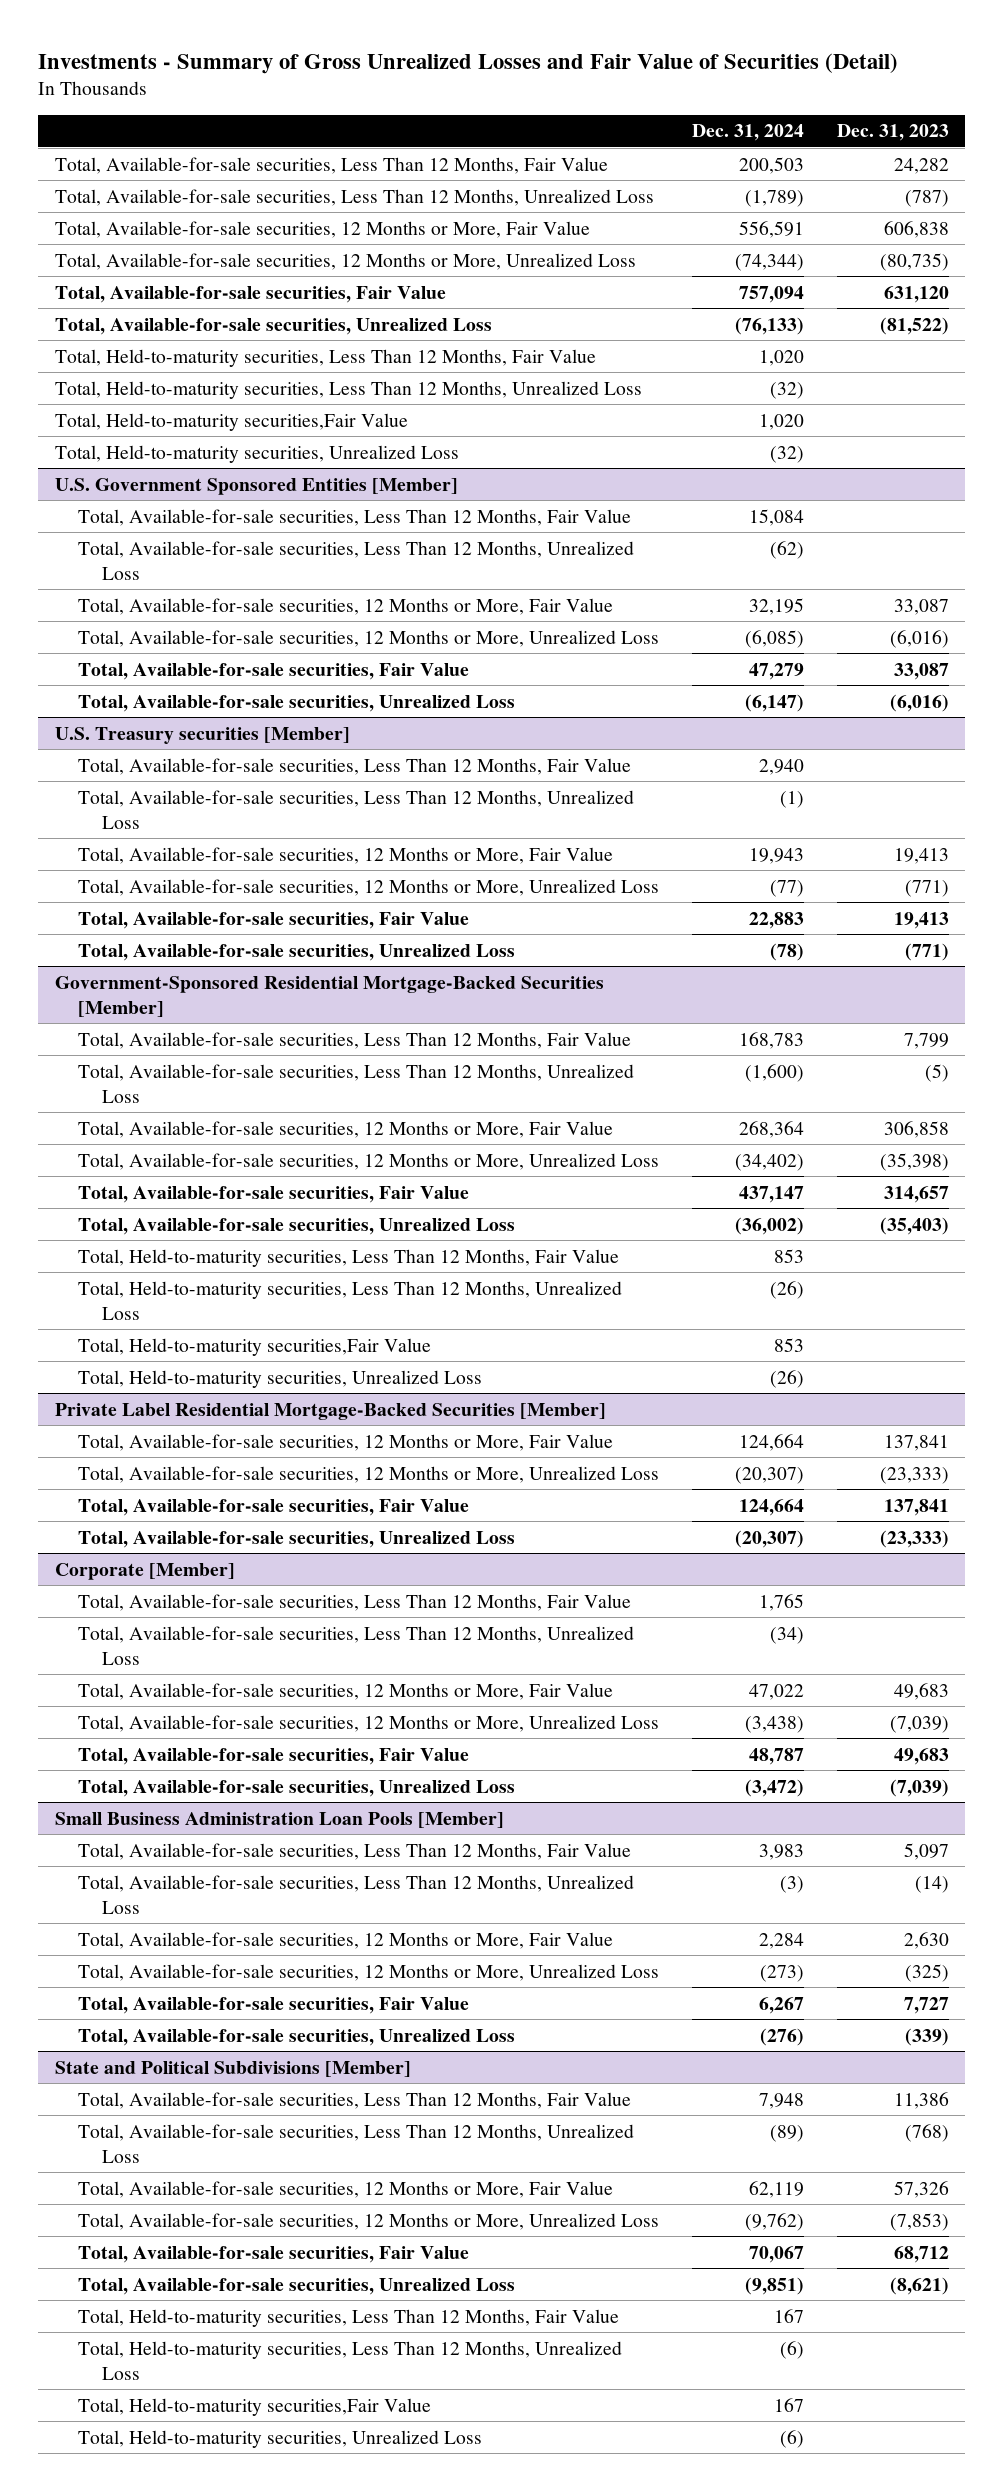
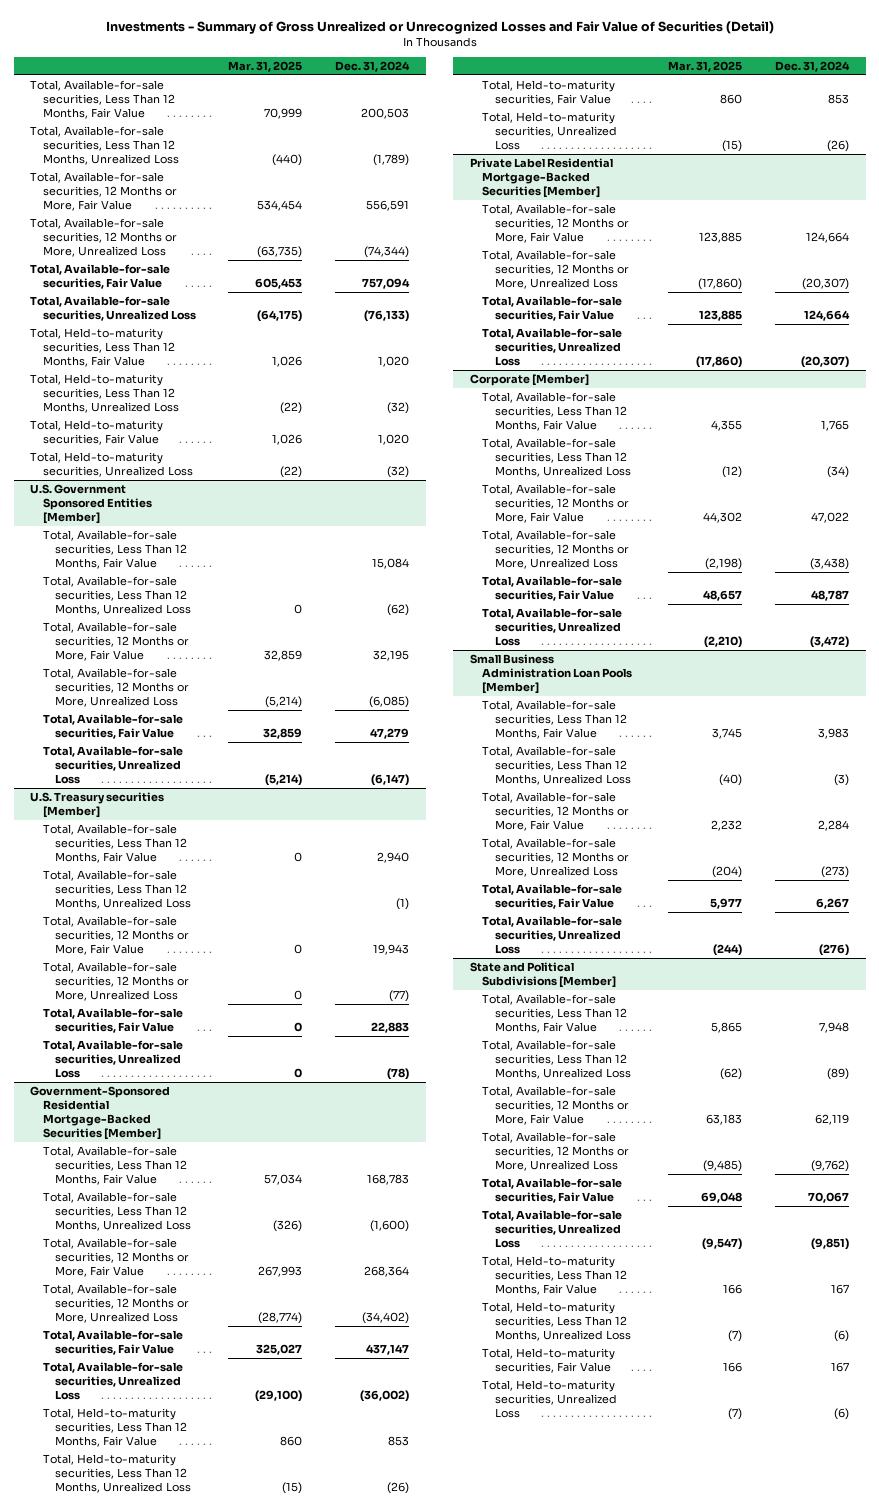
[38,52,899,74] Investments - Summary of Gross Unrealized Losses and Fair Value of Securities (Detail) -> [105,20,774,34] Investments - Summary of Gross Unrealized or Unrecognized Losses and Fair Value of Securities (Detail)
[836,124,949,142] Dec. 31, 2023 -> none
none -> [228,60,303,72] Mar. 31, 2025
[54,412,408,431] Total, Held-to-maturity securities,Fair Value -> [29,420,163,446] Total, Held-to-maturity securities, Fair Value
[78,1337,432,1356] Total, Held-to-maturity securities,Fair Value -> [482,80,616,106] Total, Held-to-maturity securities, Fair Value
[78,2397,432,2416] Total, Held-to-maturity securities,Fair Value -> [482,1348,616,1374] Total, Held-to-maturity securities, Fair Value

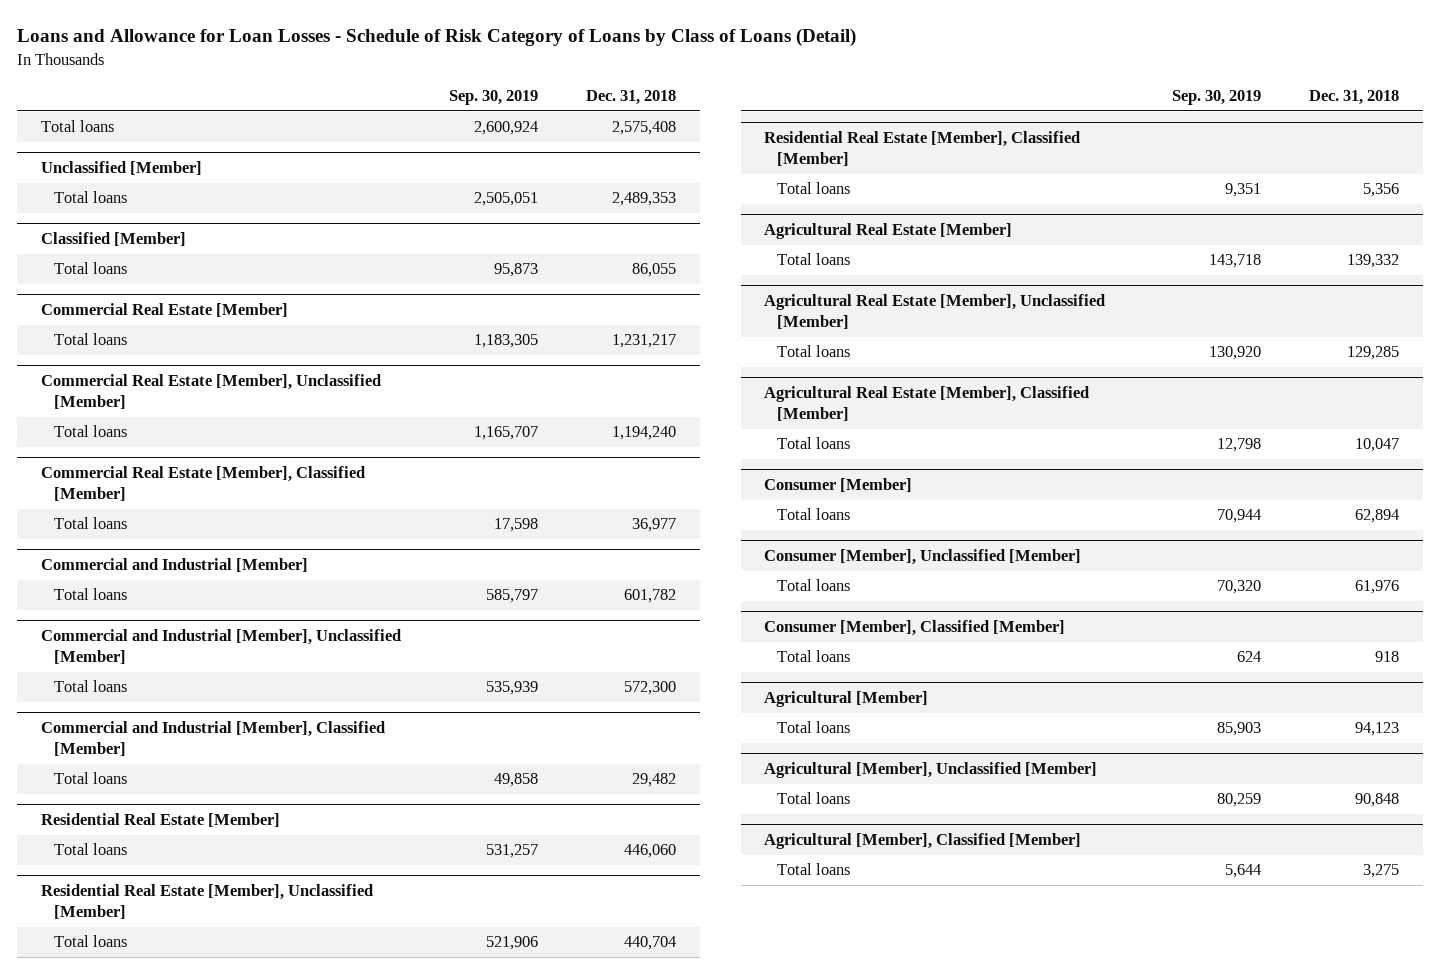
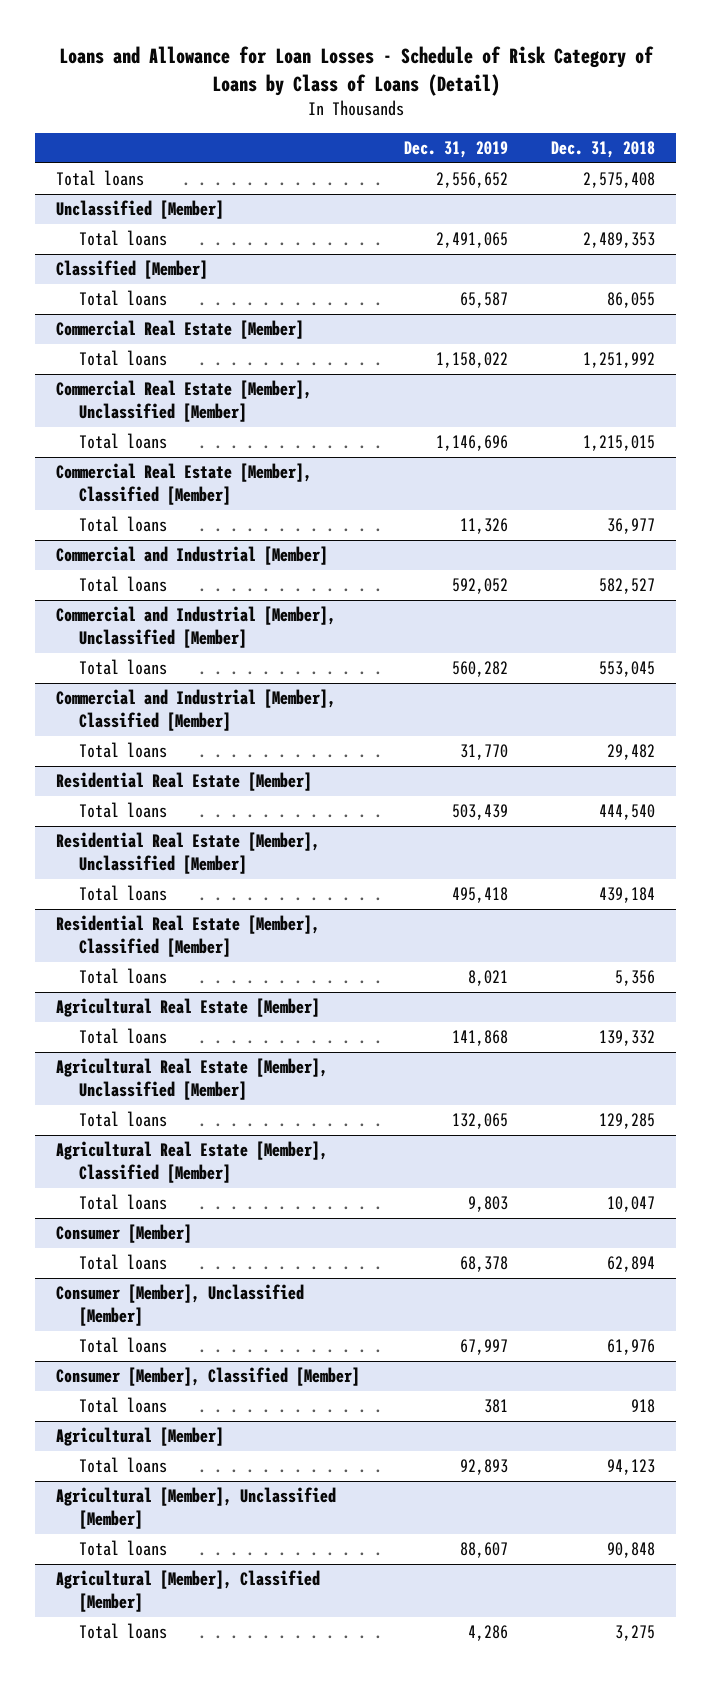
[448,90,538,106] Sep. 30, 2019 -> none
none -> [403,141,508,159] Dec. 31, 2019
[611,334,676,349] 1,231,217 -> [582,352,655,369] 1,251,992
[611,426,676,441] 1,194,240 -> [582,435,655,452] 1,215,015
[623,589,676,604] 601,782 -> [598,578,655,595] 582,527
[623,681,676,696] 572,300 -> [598,661,655,678] 553,045
[623,844,676,859] 446,060 -> [598,804,655,821] 444,540
[623,936,676,951] 440,704 -> [598,887,655,904] 439,184

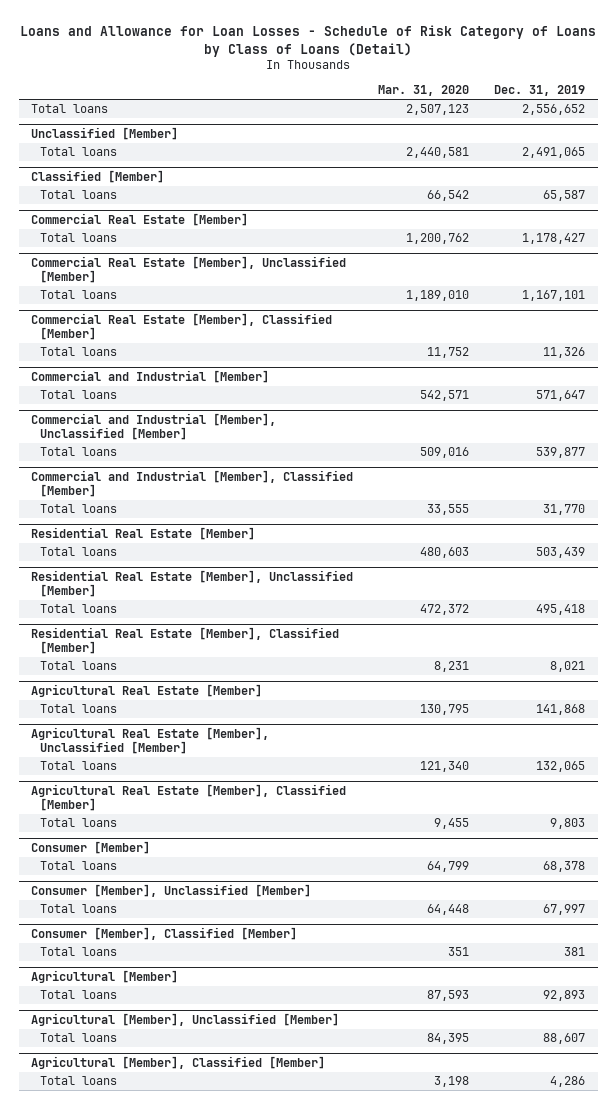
[550,141,655,159] Dec. 31, 2018 -> none
none -> [378,85,470,97] Mar. 31, 2020
[435,352,508,369] 1,158,022 -> [522,233,586,245] 1,178,427
[435,435,508,452] 1,146,696 -> [522,290,586,302] 1,167,101
[451,578,508,595] 592,052 -> [536,390,586,402] 571,647
[451,661,508,678] 560,282 -> [536,447,586,459] 539,877

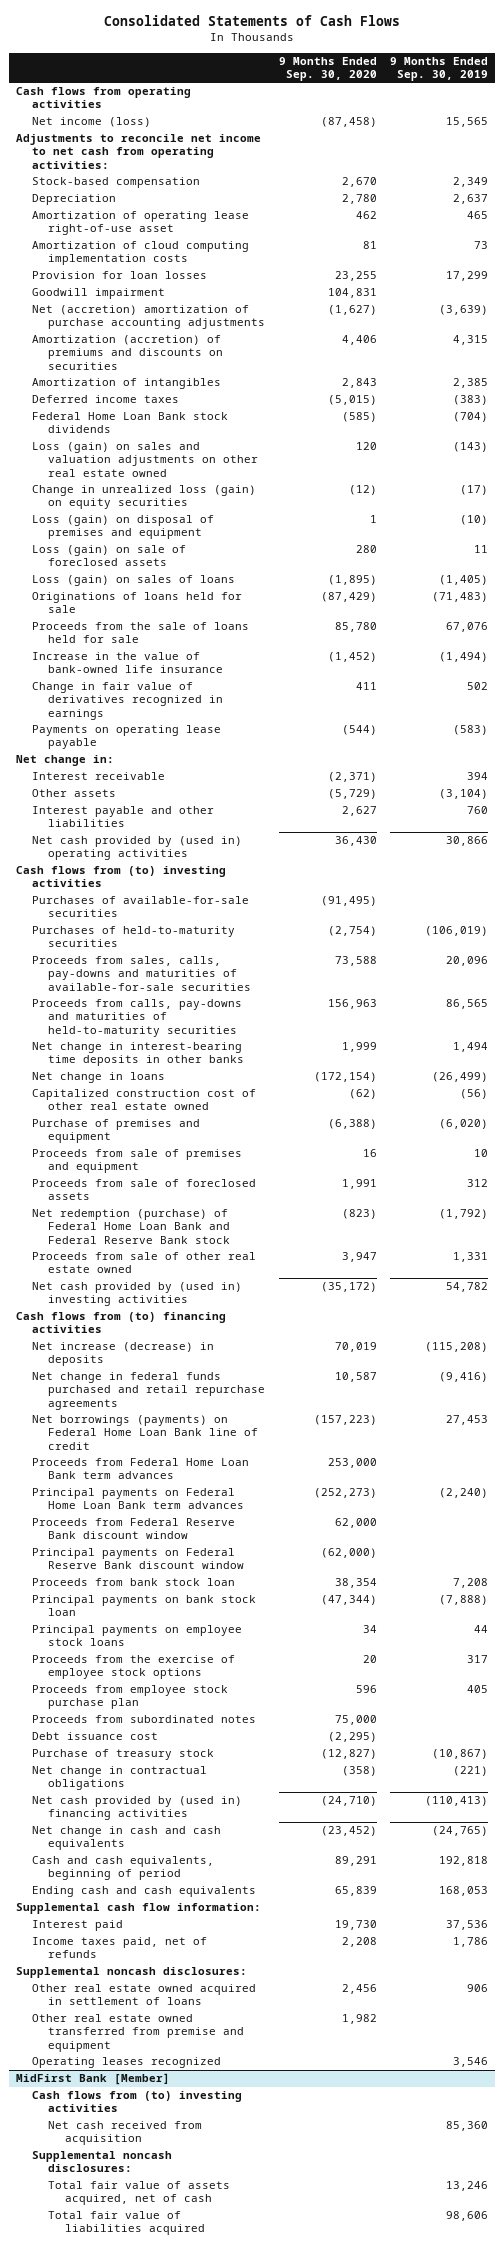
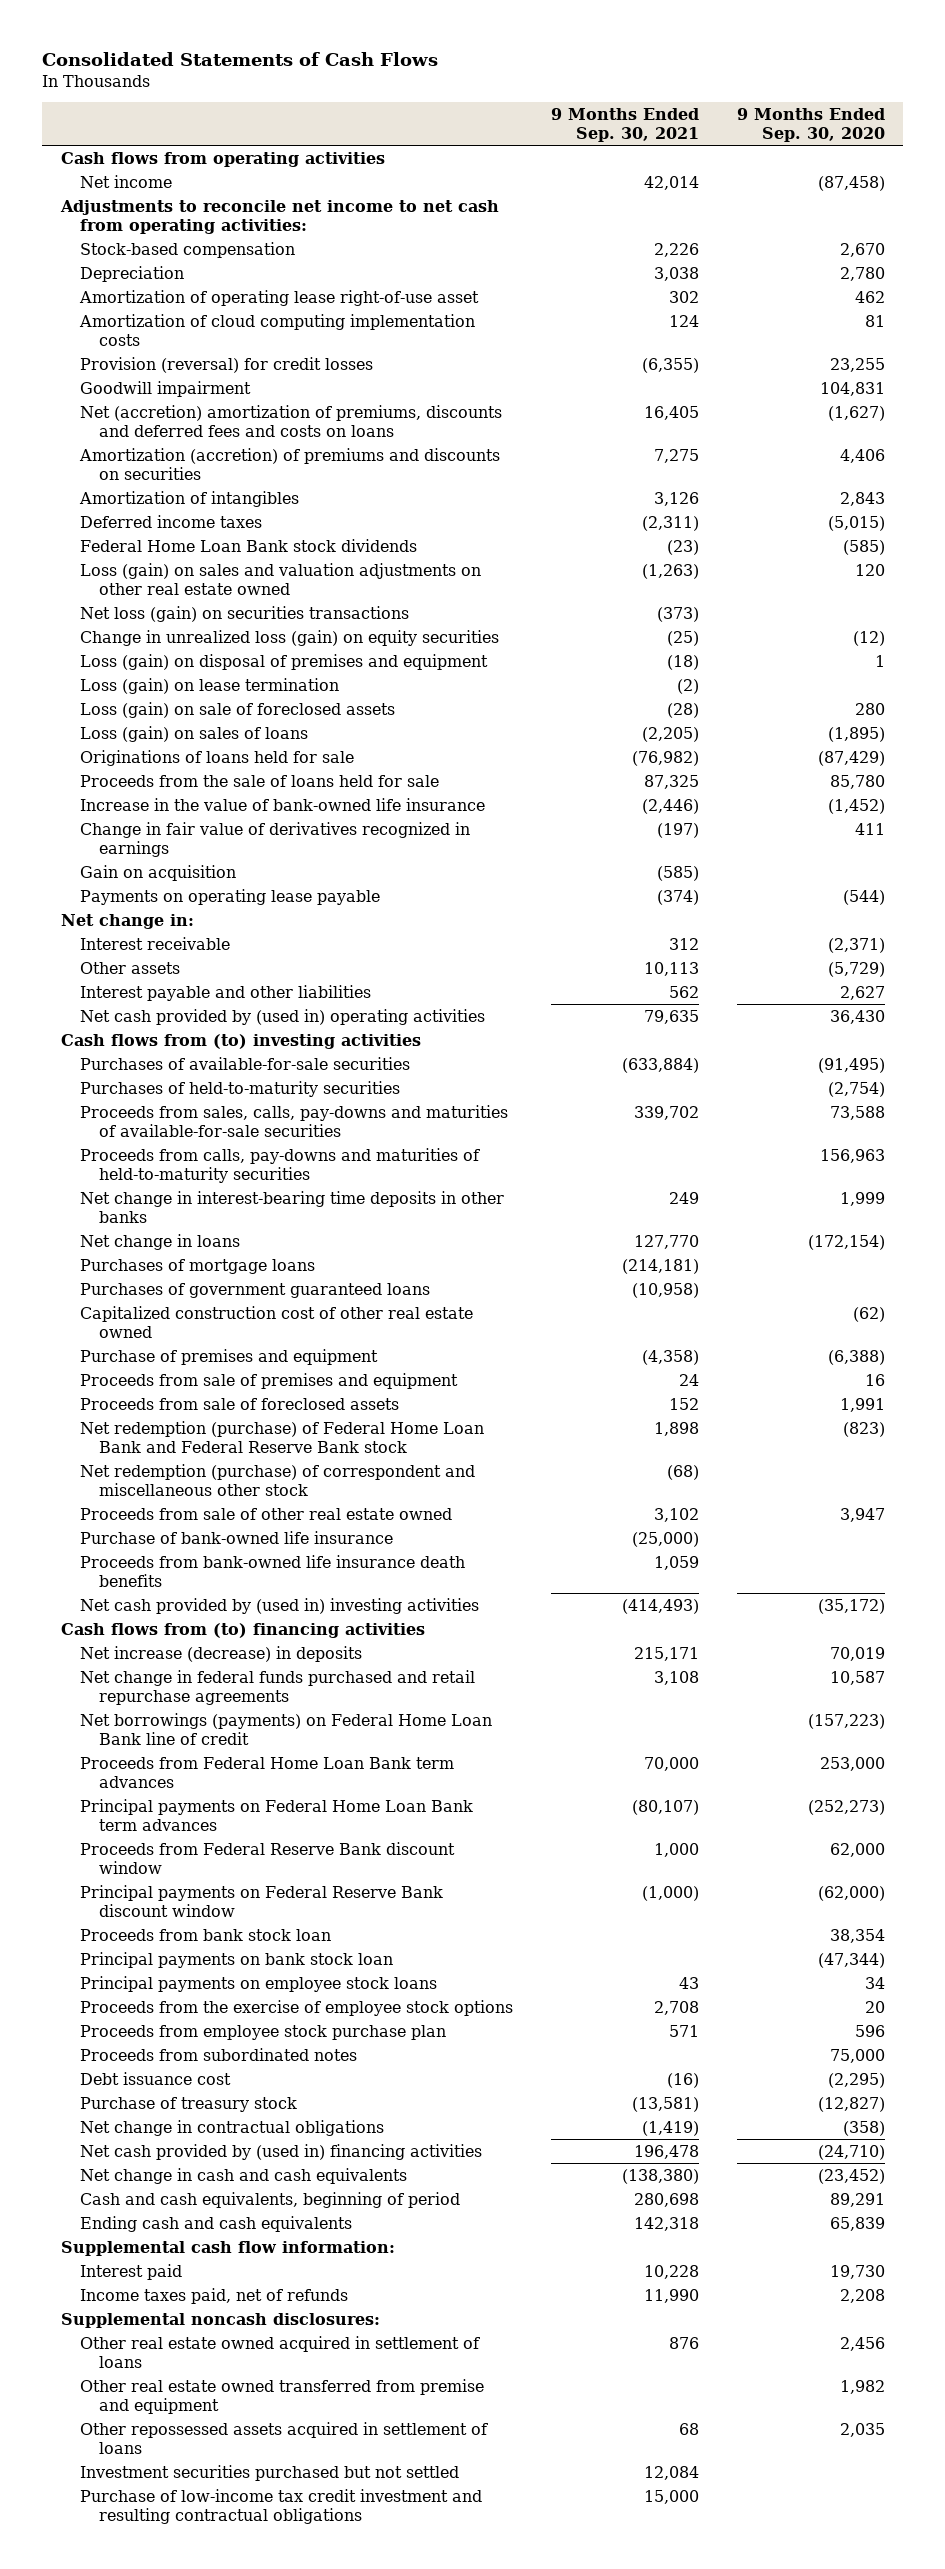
[389,56,488,82] 9 Months Ended Sep. 30, 2019 -> none
none -> [550,107,699,142] 9 Months Ended Sep. 30, 2021
[32,117,152,128] Net income (loss) -> [80,174,173,188] Net income
[32,271,208,280] Provision for loan losses -> [80,356,374,373] Provision (reversal) for credit losses
[32,305,266,330] Net (accretion) amortization of purchase accounting adjustments -> [80,404,503,437] Net (accretion) amortization of premiums, discounts and deferred fees and costs on loans
none -> [80,605,410,622] Net loss (gain) on securities transactions
none -> [80,677,340,694] Loss (gain) on lease termination
none -> [80,864,237,881] Gain on acquisition
none -> [80,1258,316,1274] Purchases of mortgage loans
none -> [80,1282,431,1298] Purchases of government guaranteed loans
none -> [80,1463,476,1496] Net redemption (purchase) of correspondent and miscellaneous other stock
none -> [80,1530,394,1544] Purchase of bank-owned life insurance
none -> [80,1554,466,1587] Proceeds from bank-owned life insurance death benefits
[32,2057,222,2069] Operating leases recognized -> none
[15,2073,170,2086] MidFirst Bank [Member] -> none
[32,2091,243,2113] Cash flows from (to) investing activities -> none
[48,2121,203,2146] Net cash received from acquisition -> none
[32,2151,173,2173] Supplemental noncash disclosures: -> none
[48,2181,231,2206] Total fair value of assets acquired, net of cash -> none
[48,2211,205,2236] Total fair value of liabilities acquired -> none
none -> [80,2421,489,2454] Other repossessed assets acquired in settlement of loans
none -> [80,2464,460,2481] Investment securities purchased but not settled
none -> [80,2488,483,2524] Purchase of low-income tax credit investment and resulting contractual obligations

